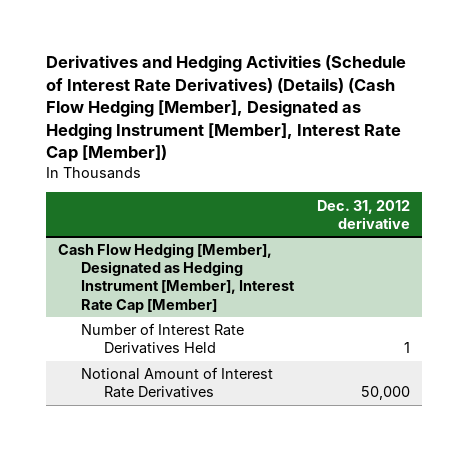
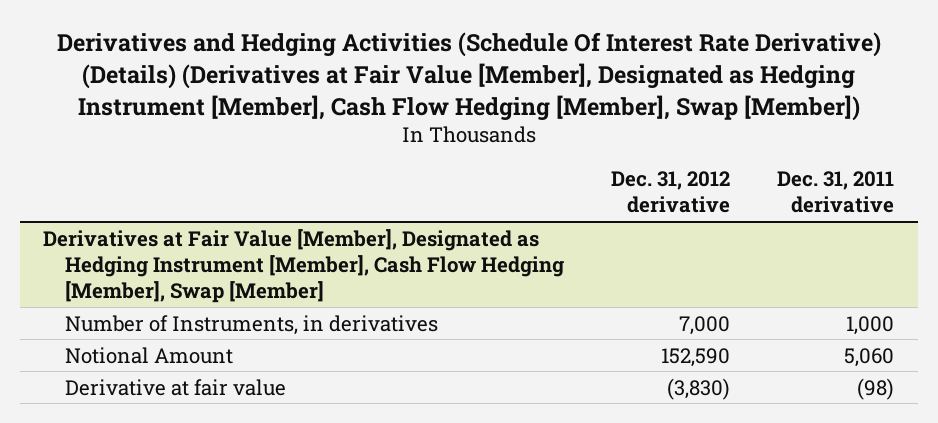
[45,55,406,163] Derivatives and Hedging Activities (Schedule of Interest Rate Derivatives) (Details) (Cash Flow Hedging [Member], Designated as Hedging Instrument [Member], Interest Rate Cap [Member]) -> [56,32,881,121] Derivatives and Hedging Activities (Schedule Of Interest Rate Derivative) (Details) (Derivatives at Fair Value [Member], Designated as Hedging Instrument [Member], Cash Flow Hedging [Member], Swap [Member])
none -> [777,171,895,214] Dec. 31, 2011 derivative
[57,243,295,313] Cash Flow Hedging [Member], Designated as Hedging Instrument [Member], Interest Rate Cap [Member] -> none
none -> [43,228,565,304] Derivatives at Fair Value [Member], Designated as Hedging Instrument [Member], Cash Flow Hedging [Member], Swap [Member]
[80,323,244,355] Number of Interest Rate Derivatives Held -> [65,314,439,335] Number of Instruments, in derivatives
[404,342,411,354] 1 -> [679,315,731,335] 7,000
[80,367,273,399] Notional Amount of Interest Rate Derivatives -> [65,346,234,364] Notional Amount
[361,386,411,401] 50,000 -> [661,347,731,367] 152,590
none -> [65,378,287,396] Derivative at fair value

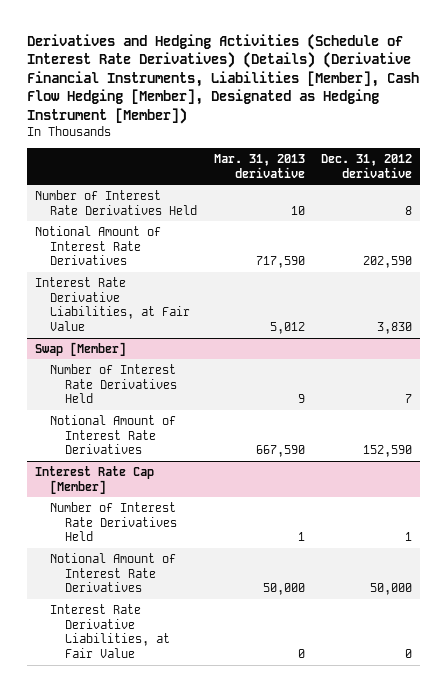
[56,32,881,121] Derivatives and Hedging Activities (Schedule Of Interest Rate Derivative) (Details) (Derivatives at Fair Value [Member], Designated as Hedging Instrument [Member], Cash Flow Hedging [Member], Swap [Member]) -> [27,33,420,125] Derivatives and Hedging Activities (Schedule of Interest Rate Derivatives) (Details) (Derivative Financial Instruments, Liabilities [Member], Cash Flow Hedging [Member], Designated as Hedging Instrument [Member])
[777,171,895,214] Dec. 31, 2011 derivative -> none
none -> [213,154,305,178] Mar. 31, 2013 derivative
[43,228,565,304] Derivatives at Fair Value [Member], Designated as Hedging Instrument [Member], Cash Flow Hedging [Member], Swap [Member] -> none
[65,314,439,335] Number of Instruments, in derivatives -> [35,189,198,215] Number of Interest Rate Derivatives Held
[679,315,731,335] 7,000 -> [405,205,413,215] 8
[65,346,234,364] Notional Amount -> [35,225,162,266] Notional Amount of Interest Rate Derivatives
[661,347,731,367] 152,590 -> [363,256,413,269] 202,590
[65,378,287,396] Derivative at fair value -> [35,276,191,332] Interest Rate Derivative Liabilities, at Fair Value
[667,377,731,400] (3,830) -> [377,322,413,335] 3,830
none -> [35,341,127,356] Swap [Member]
none -> [50,363,178,404] Number of Interest Rate Derivatives Held
none -> [50,414,177,455] Notional Amount of Interest Rate Derivatives
none -> [35,465,155,494] Interest Rate Cap [Member]
none -> [50,501,178,542] Number of Interest Rate Derivatives Held
none -> [50,552,177,593] Notional Amount of Interest Rate Derivatives
none -> [50,603,171,659] Interest Rate Derivative Liabilities, at Fair Value

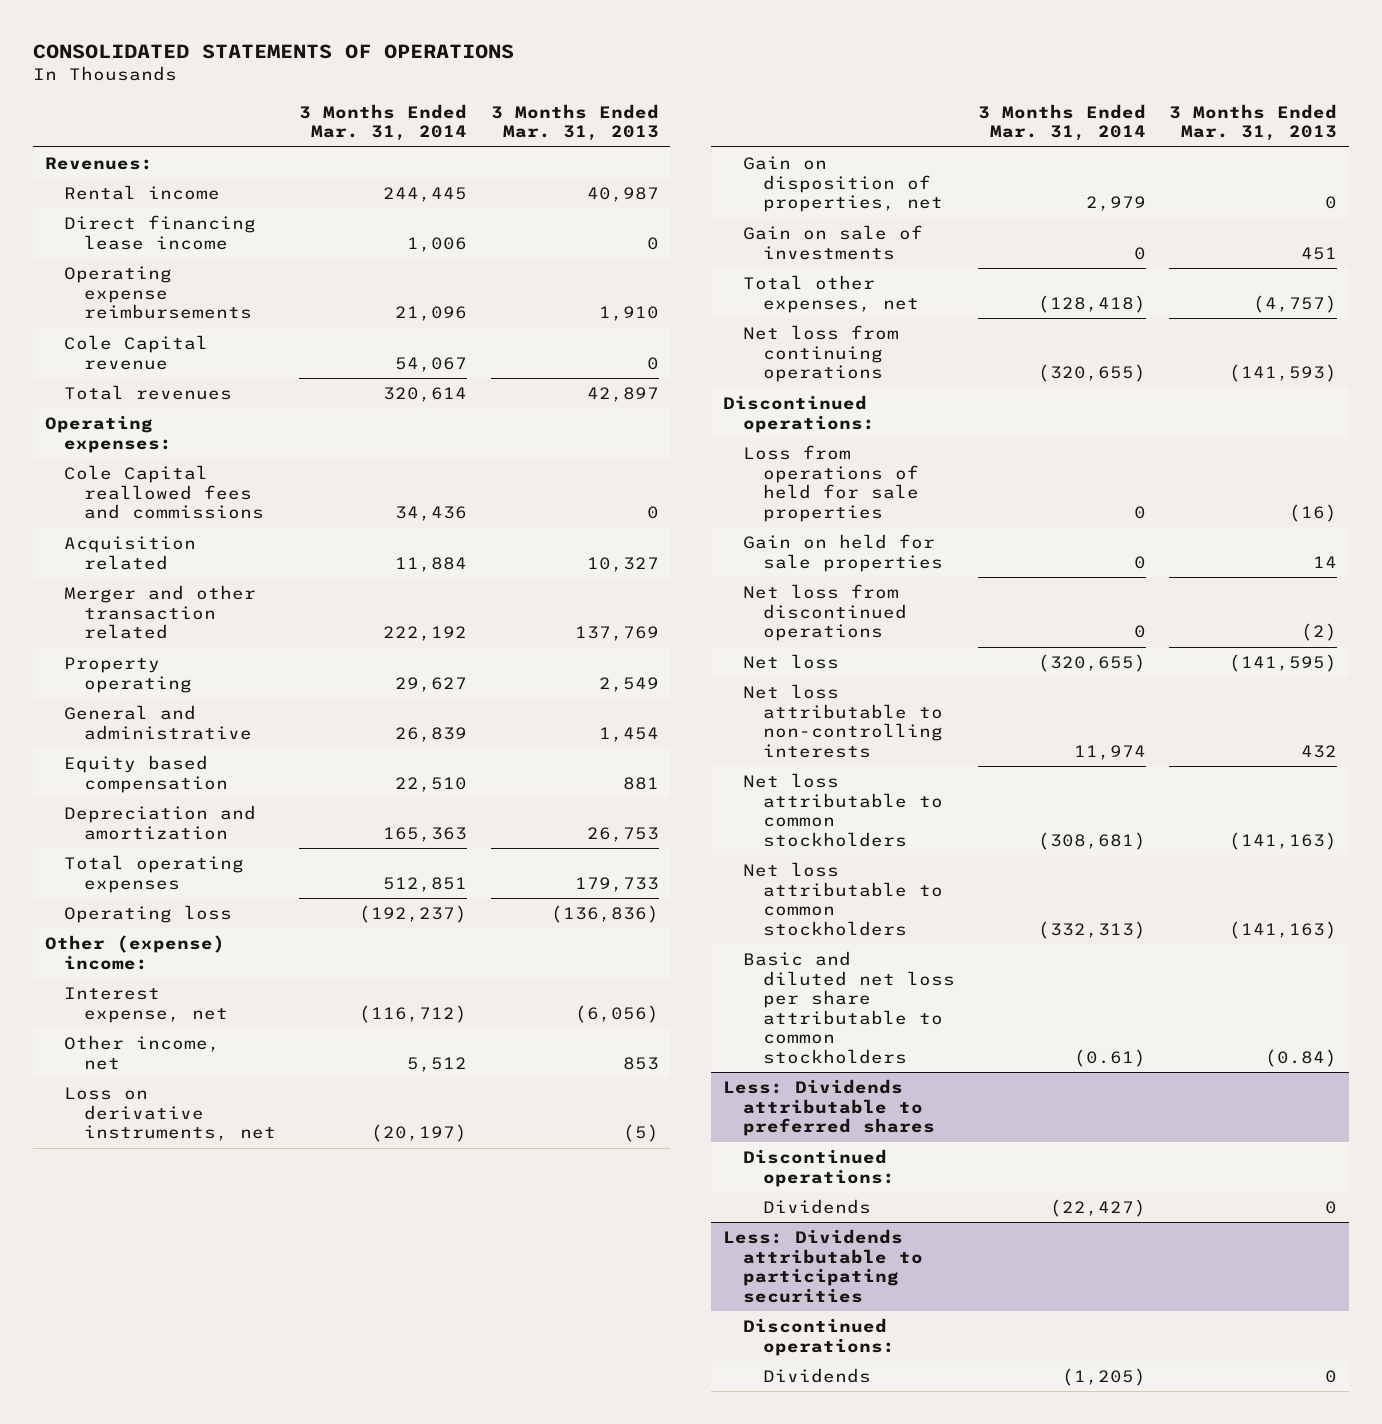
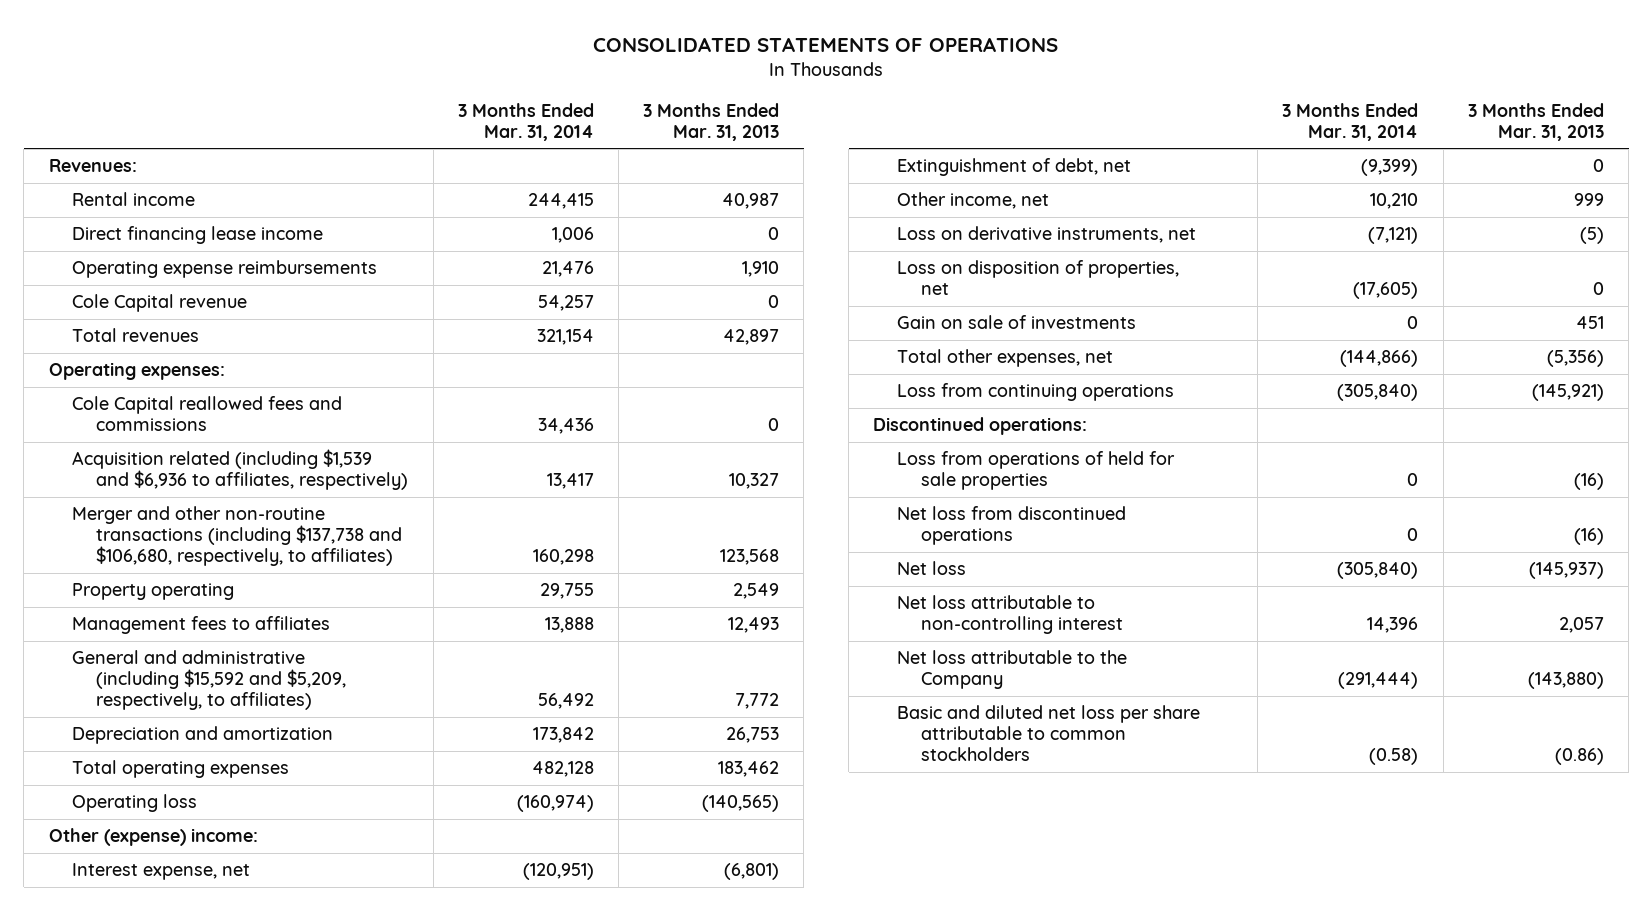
[383,186,468,202] 244,445 -> [527,193,594,210] 244,415
[395,306,468,322] 21,096 -> [541,261,594,278] 21,476
[395,356,468,372] 54,067 -> [537,295,594,312] 54,257
[383,386,468,402] 320,614 -> [536,329,594,346] 321,154
[64,535,197,570] Acquisition related -> none
[64,754,229,793] Equity based compensation -> none
none -> [72,449,409,491] Acquisition related (including $1,539 and $6,936 to affiliates, respectively)
[64,584,257,640] Merger and other transaction related -> [72,506,403,567] Merger and other non-routine transactions (including $137,738 and $106,680, respectively, to affiliates)
[383,626,468,642] 222,192 -> [532,549,594,566] 160,298
[574,626,659,642] 137,769 -> [720,549,780,566] 123,568
[395,676,468,692] 29,627 -> [539,583,594,600] 29,755
none -> [72,616,331,635] Management fees to affiliates
[64,704,253,740] General and administrative -> [72,650,347,711] General and administrative (including $15,592 and $5,209, respectively, to affiliates)
[395,726,468,742] 26,839 -> [537,693,594,710] 56,492
[598,726,659,742] 1,454 -> [735,693,780,710] 7,772
[383,826,468,842] 165,363 -> [532,727,594,744] 173,842
[383,876,468,892] 512,851 -> [531,761,594,778] 482,128
[574,876,659,892] 179,733 -> [718,761,780,778] 183,462
[359,904,468,923] (192,237) -> [516,795,594,813] (160,974)
[550,904,659,923] (136,836) -> [702,795,780,813] (140,565)
[359,1004,468,1023] (116,712) -> [522,863,594,881] (120,951)
[574,1004,659,1023] (6,056) -> [724,863,780,881] (6,801)
none -> [897,158,1132,177] Extinguishment of debt, net
[407,1056,468,1072] 5,512 -> [1370,193,1419,210] 10,210
[622,1056,659,1070] 853 -> [1573,193,1604,207] 999
[371,1124,468,1143] (20,197) -> [1368,227,1419,245] (7,121)
[742,155,943,213] Gain on disposition of properties, net -> [897,260,1180,296] Loss on disposition of properties, net
[1085,196,1146,212] 2,979 -> [1353,282,1419,300] (17,605)
[1037,294,1146,313] (128,418) -> [1340,350,1419,368] (144,866)
[1253,294,1338,313] (4,757) -> [1546,350,1604,368] (5,356)
[742,324,899,383] Net loss from continuing operations -> [897,383,1175,402] Loss from continuing operations
[1037,364,1146,383] (320,655) -> [1337,384,1419,402] (305,840)
[1229,364,1338,383] (141,593) -> [1531,384,1604,402] (145,921)
[742,533,943,572] Gain on held for sale properties -> none
[742,861,943,936] Net loss attributable to common stockholders -> none
[723,1078,935,1137] Less: Dividends attributable to preferred shares -> none
[742,1148,895,1187] Discontinued operations: -> none
[762,1198,871,1214] Dividends -> none
[723,1228,923,1303] Less: Dividends attributable to participating securities -> none
[742,1317,895,1356] Discontinued operations: -> none
[762,1367,871,1383] Dividends -> none
[1301,623,1338,642] (2) -> [1573,528,1604,546] (16)
[1037,653,1146,672] (320,655) -> [1337,562,1419,580] (305,840)
[1229,653,1338,672] (141,595) -> [1528,562,1604,580] (145,937)
[742,683,943,758] Net loss attributable to non-controlling interests -> [897,595,1123,635] Net loss attributable to non-controlling interest
[1073,744,1146,760] 11,974 -> [1367,617,1419,634] 14,396
[1301,744,1338,758] 432 -> [1558,617,1604,634] 2,057
[742,772,943,847] Net loss attributable to common stockholders -> [897,650,1128,690] Net loss attributable to the Company
[1037,831,1146,850] (308,681) -> [1338,672,1419,690] (291,444)
[1229,831,1338,850] (141,163) -> [1527,672,1604,690] (143,880)
[1073,1048,1146,1067] (0.61) -> [1369,748,1419,766] (0.58)
[1265,1048,1338,1067] (0.84) -> [1554,748,1604,766] (0.86)

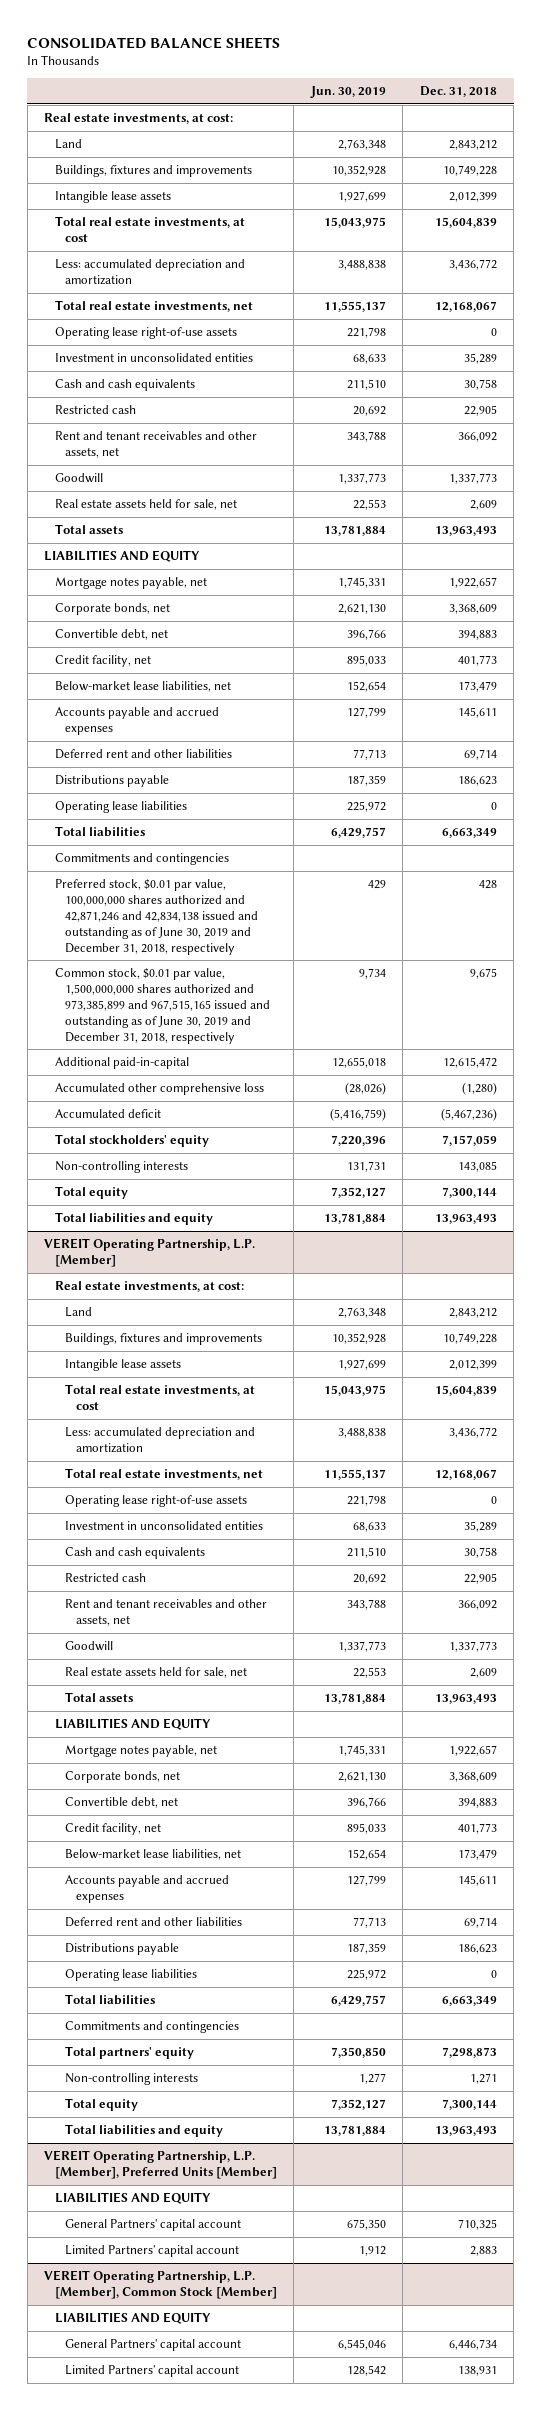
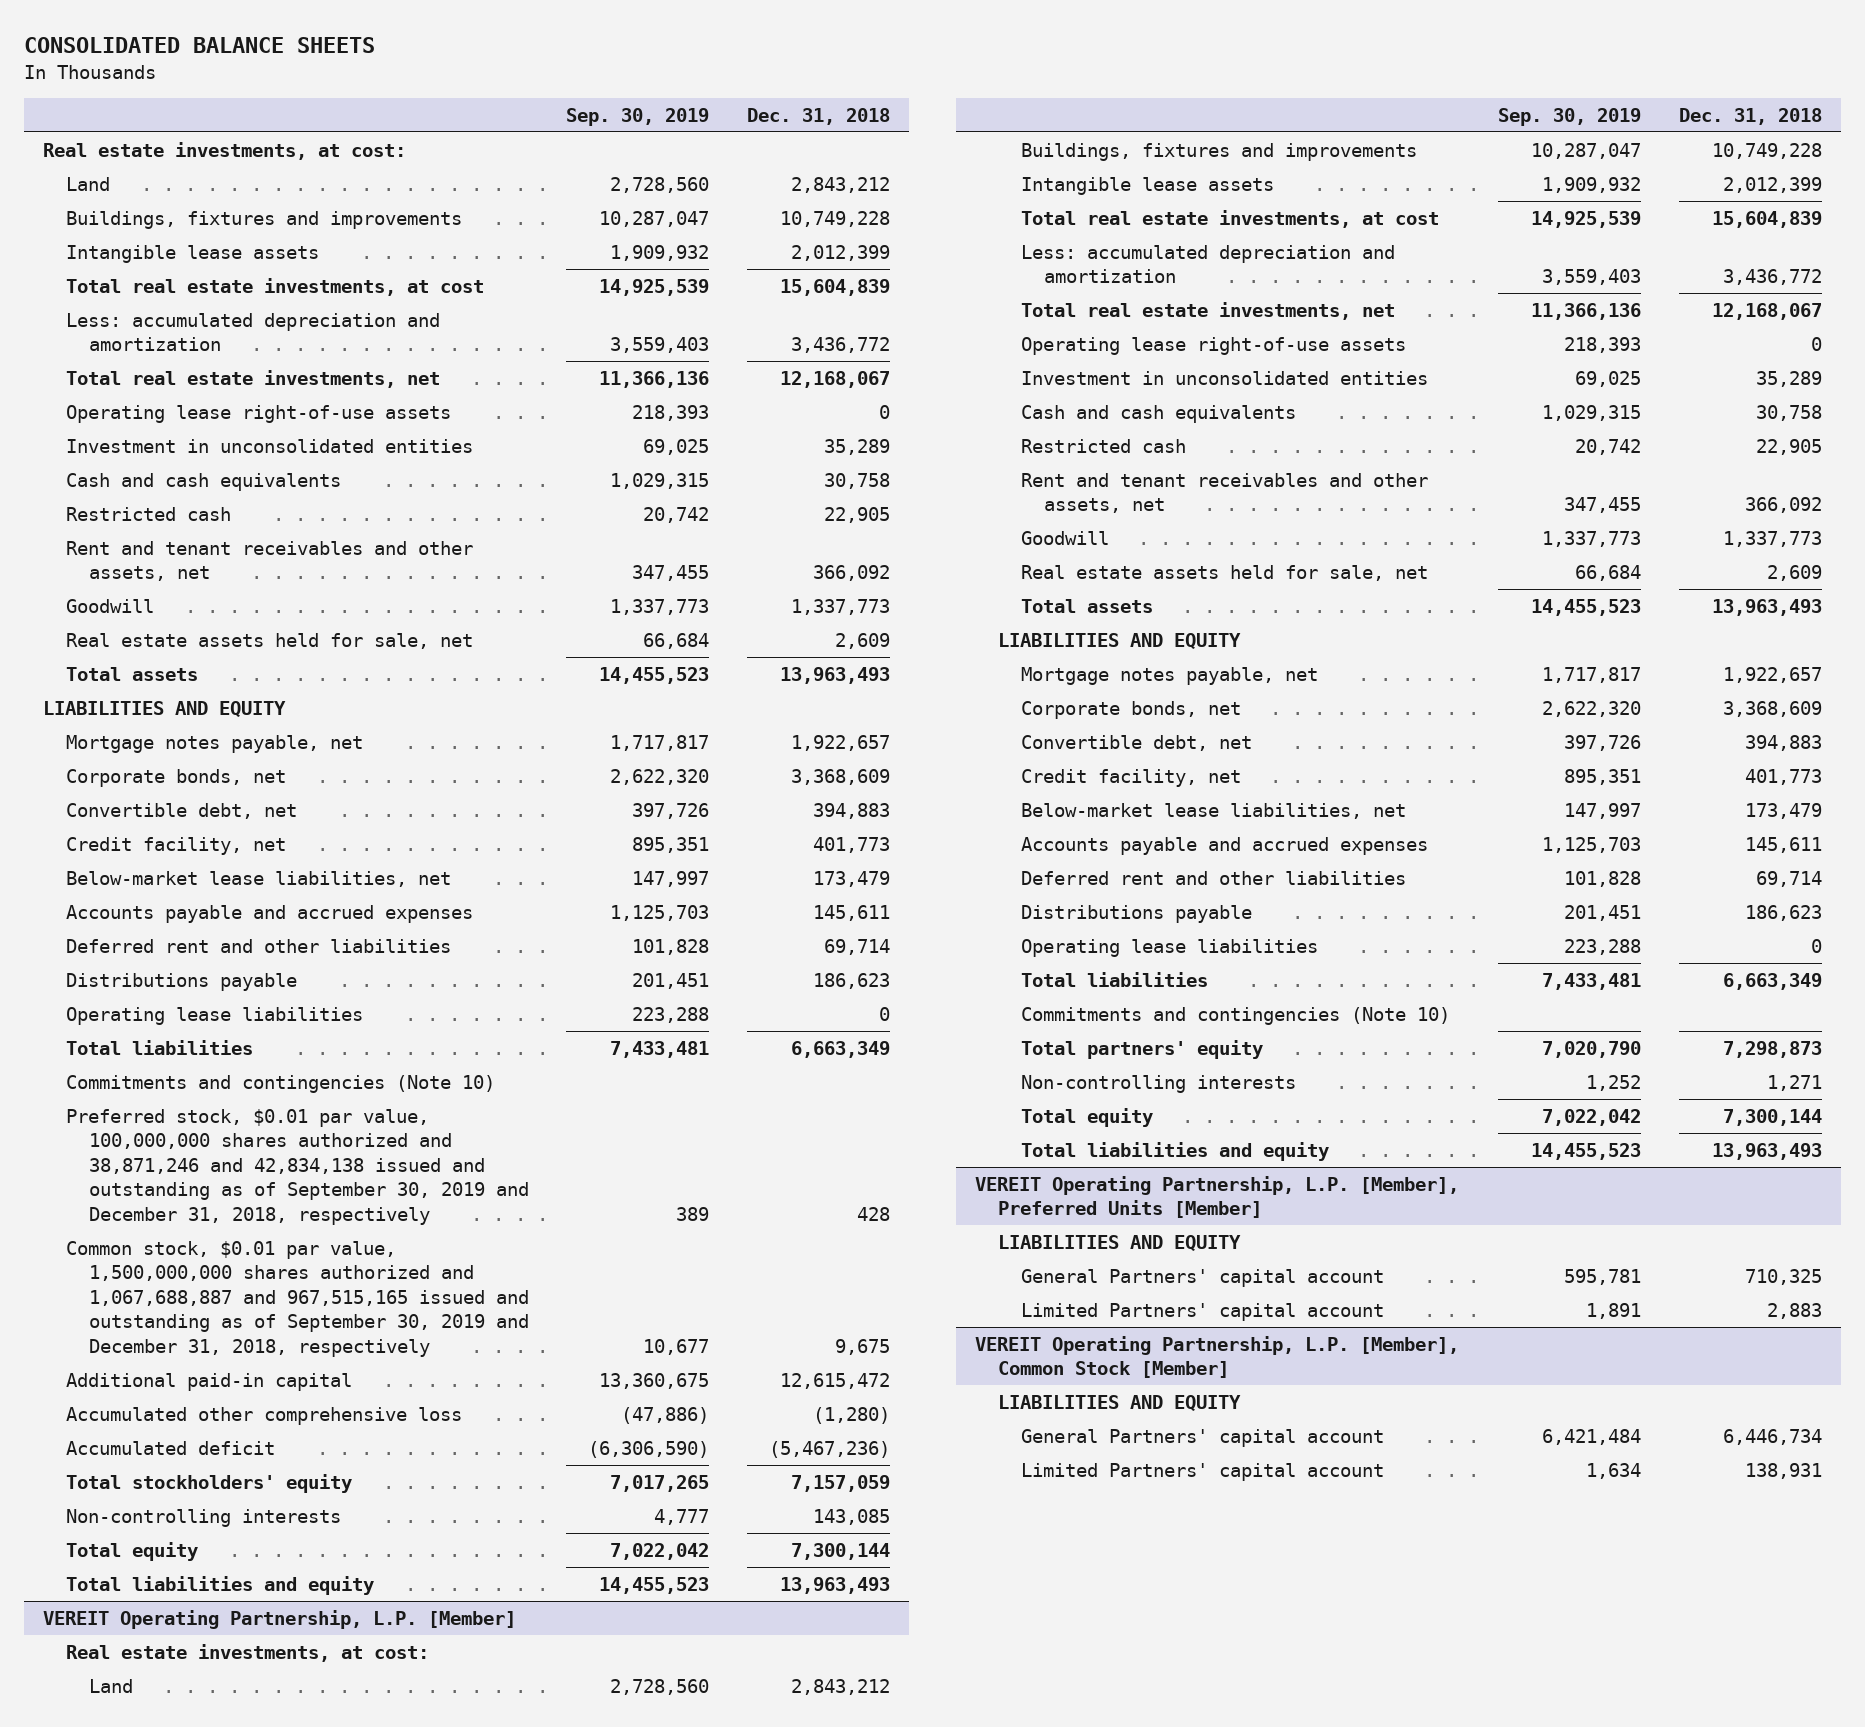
[309,86,386,99] Jun. 30, 2019 -> none
none -> [566,107,710,126] Sep. 30, 2019
[54,853,229,866] Commitments and contingencies -> [65,1074,495,1093] Commitments and contingencies (Note 10)
[54,879,259,955] Preferred stock, $0.01 par value, 100,000,000 shares authorized and 42,871,246 and 42,834,138 issued and outstanding as of June 30, 2019 and December 31, 2018, respectively -> [65,1108,529,1225] Preferred stock, $0.01 par value, 100,000,000 shares authorized and 38,871,246 and 42,834,138 issued and outstanding as of September 30, 2019 and December 31, 2018, respectively
[54,968,271,1044] Common stock, $0.01 par value, 1,500,000,000 shares authorized and 973,385,899 and 967,515,165 issued and outstanding as of June 30, 2019 and December 31, 2018, respectively -> [65,1240,529,1357] Common stock, $0.01 par value, 1,500,000,000 shares authorized and 1,067,688,887 and 967,515,165 issued and outstanding as of September 30, 2019 and December 31, 2018, respectively
[54,1057,189,1070] Additional paid-in-capital -> [65,1372,352,1391] Additional paid-in capital
[65,2021,240,2034] Commitments and contingencies -> [1020,1006,1450,1025] Commitments and contingencies (Note 10)

